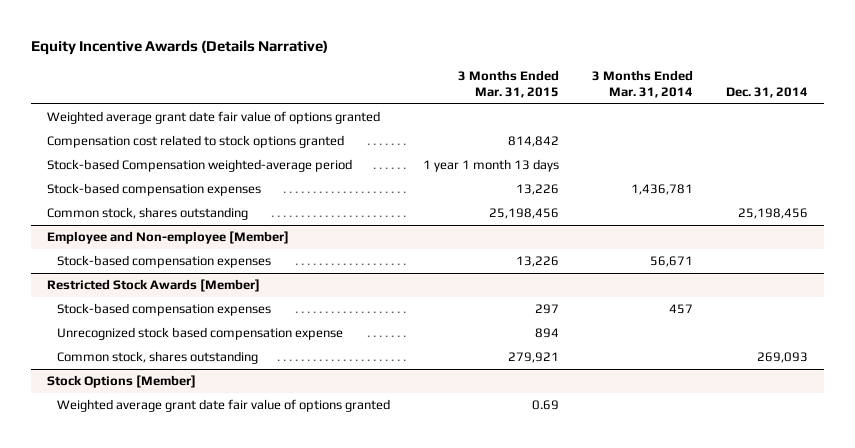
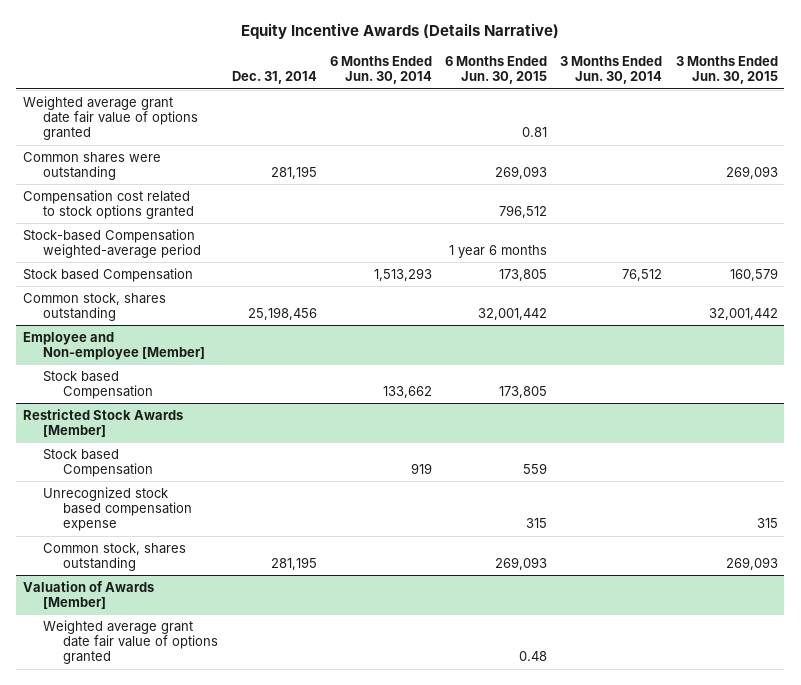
[457,70,559,98] 3 Months Ended Mar. 31, 2015 -> none
[591,70,693,98] 3 Months Ended Mar. 31, 2014 -> none
none -> [329,55,432,85] 6 Months Ended Jun. 30, 2014
none -> [445,55,548,85] 6 Months Ended Jun. 30, 2015
none -> [560,55,663,85] 3 Months Ended Jun. 30, 2014
none -> [675,55,778,85] 3 Months Ended Jun. 30, 2015
none -> [22,151,161,181] Common shares were outstanding
[47,183,262,197] Stock-based compensation expenses -> [22,267,193,282] Stock based Compensation
[56,255,271,269] Stock-based compensation expenses -> [43,370,154,400] Stock based Compensation
[56,303,271,317] Stock-based compensation expenses -> [43,448,154,478] Stock based Compensation
[47,375,197,389] Stock Options [Member] -> none
[56,399,390,413] Weighted average grant date fair value of options granted -> none
[756,352,808,364] 269,093 -> [270,557,317,571] 281,195
none -> [22,580,154,610] Valuation of Awards [Member]
none -> [43,619,219,665] Weighted average grant date fair value of options granted

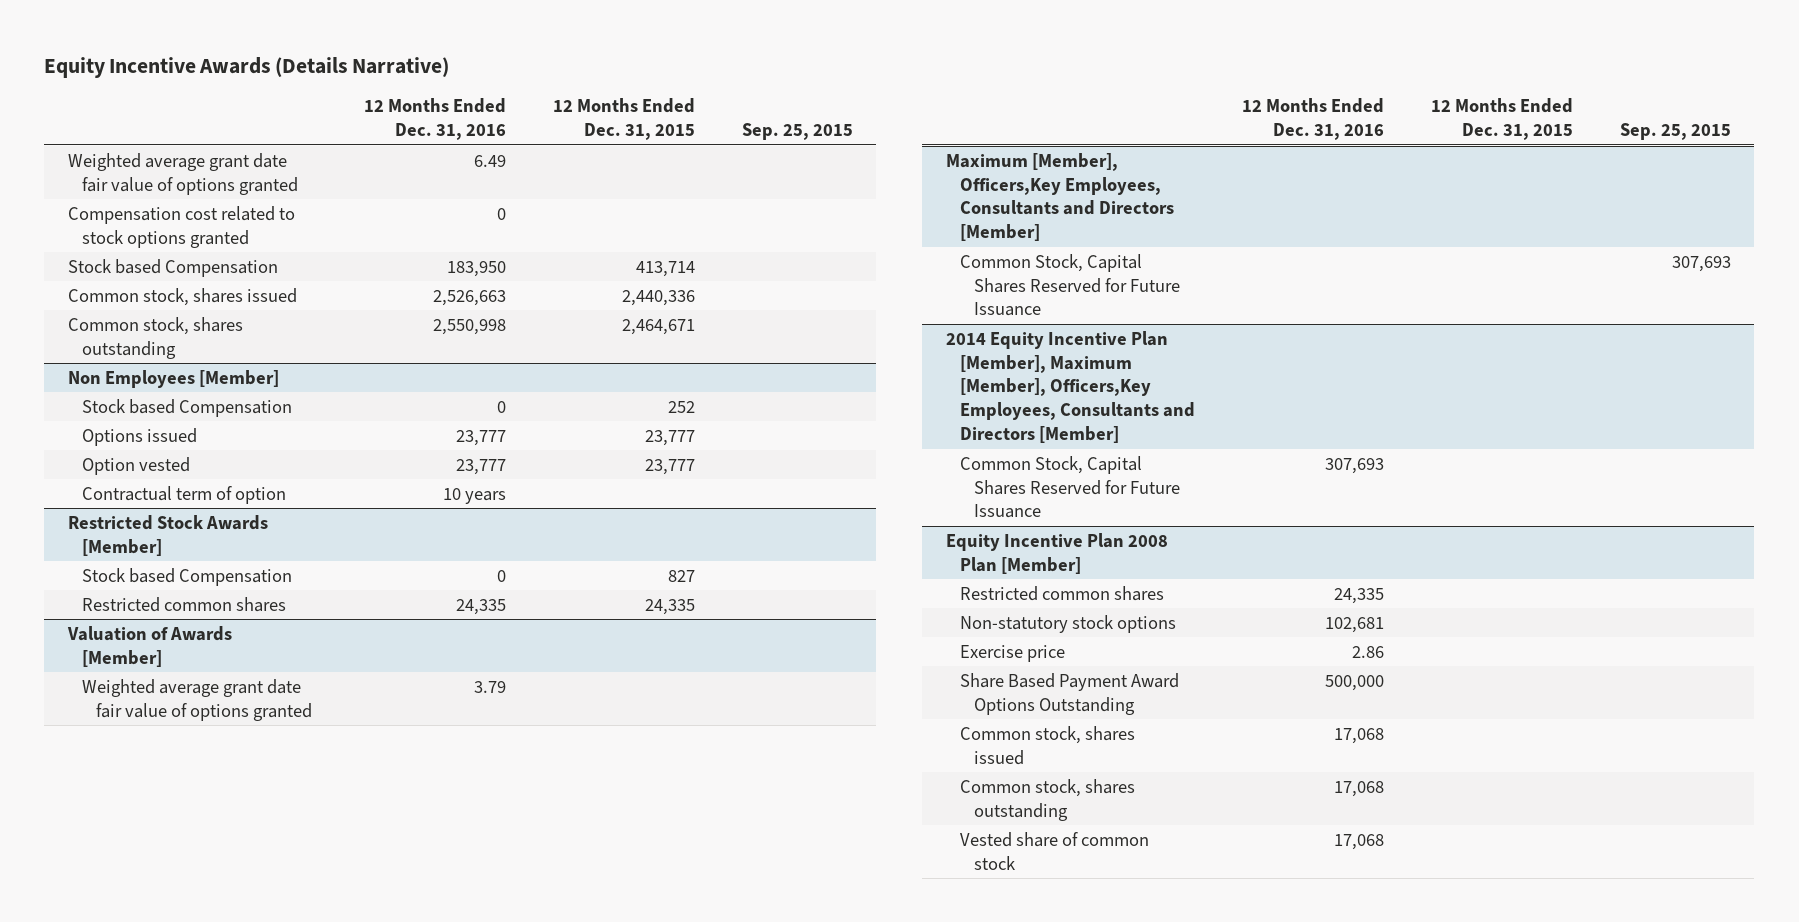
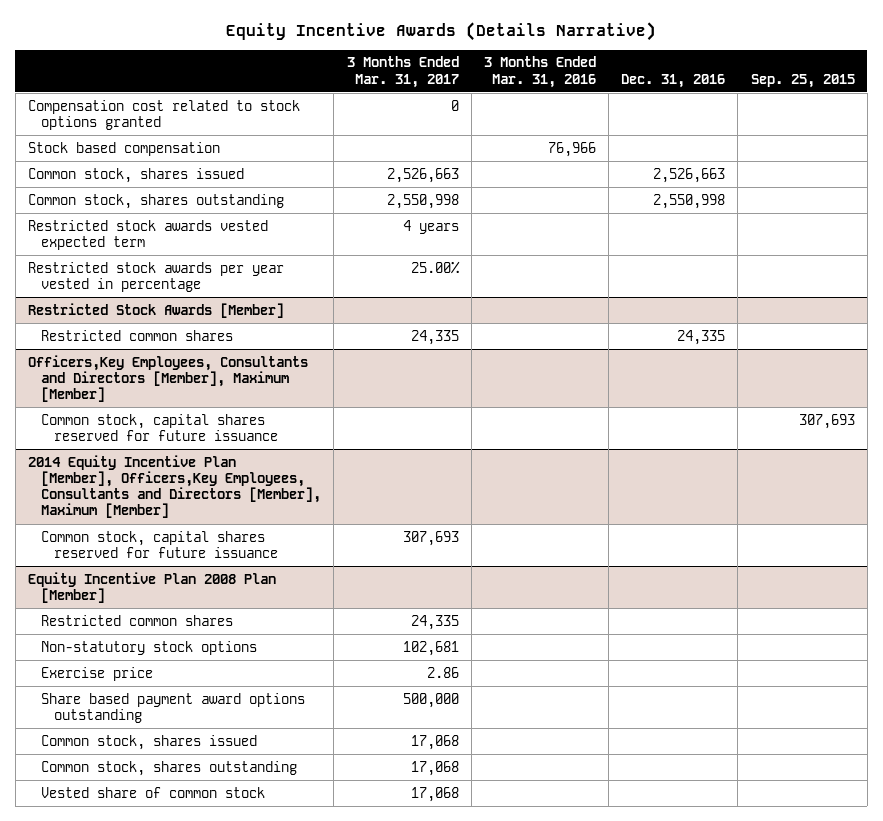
[363,98,506,140] 12 Months Ended Dec. 31, 2016 -> none
[552,98,695,140] 12 Months Ended Dec. 31, 2015 -> none
none -> [346,56,459,88] 3 Months Ended Mar. 31, 2017
none -> [483,56,596,88] 3 Months Ended Mar. 31, 2016
none -> [621,73,726,88] Dec. 31, 2016
[67,152,298,195] Weighted average grant date fair value of options granted -> none
[67,258,278,277] Stock based Compensation -> [28,141,221,156] Stock based compensation
[67,369,279,388] Non Employees [Member] -> none
[81,398,292,417] Stock based Compensation -> none
[81,427,197,446] Options issued -> none
[81,456,190,475] Option vested -> none
[81,485,286,504] Contractual term of option -> none
none -> [28,219,269,250] Restricted stock awards vested expected term
none -> [28,261,285,292] Restricted stock awards per year vested in percentage
[81,567,292,586] Stock based Compensation -> none
[66,625,232,667] Valuation of Awards [Member] -> none
[81,678,312,721] Weighted average grant date fair value of options granted -> none
[945,152,1175,242] Maximum [Member], Officers,Key Employees, Consultants and Directors [Member] -> [28,354,309,403] Officers,Key Employees, Consultants and Directors [Member], Maximum [Member]
[960,253,1181,317] Common Stock, Capital Shares Reserved for Future Issuance -> [41,413,279,441] Common stock, capital shares reserved for future issuance
[945,330,1196,444] 2014 Equity Incentive Plan [Member], Maximum [Member], Officers,Key Employees, Consultants and Directors [Member] -> [28,454,322,519] 2014 Equity Incentive Plan [Member], Officers,Key Employees, Consultants and Directors [Member], Maximum [Member]
[960,455,1181,519] Common Stock, Capital Shares Reserved for Future Issuance -> [41,530,279,558] Common stock, capital shares reserved for future issuance
[960,672,1180,715] Share Based Payment Award Options Outstanding -> [41,692,306,723] Share based payment award options outstanding

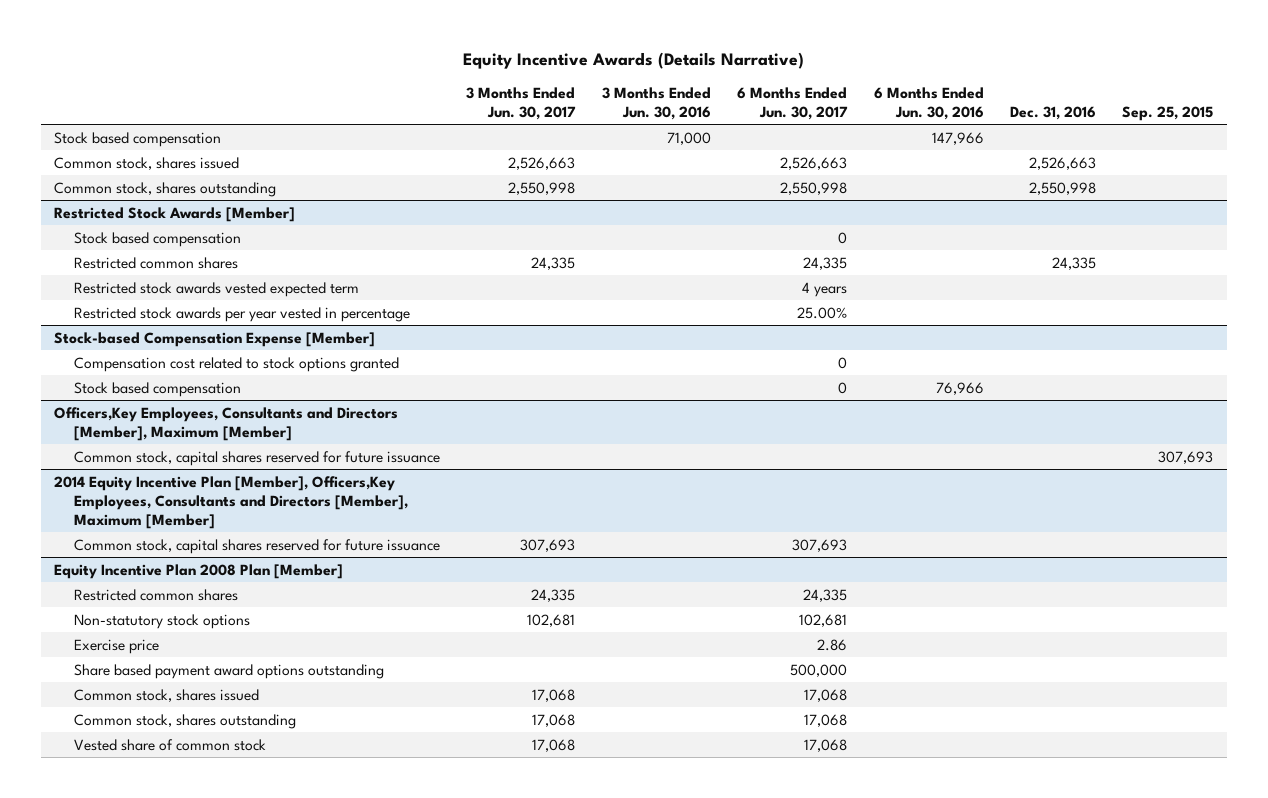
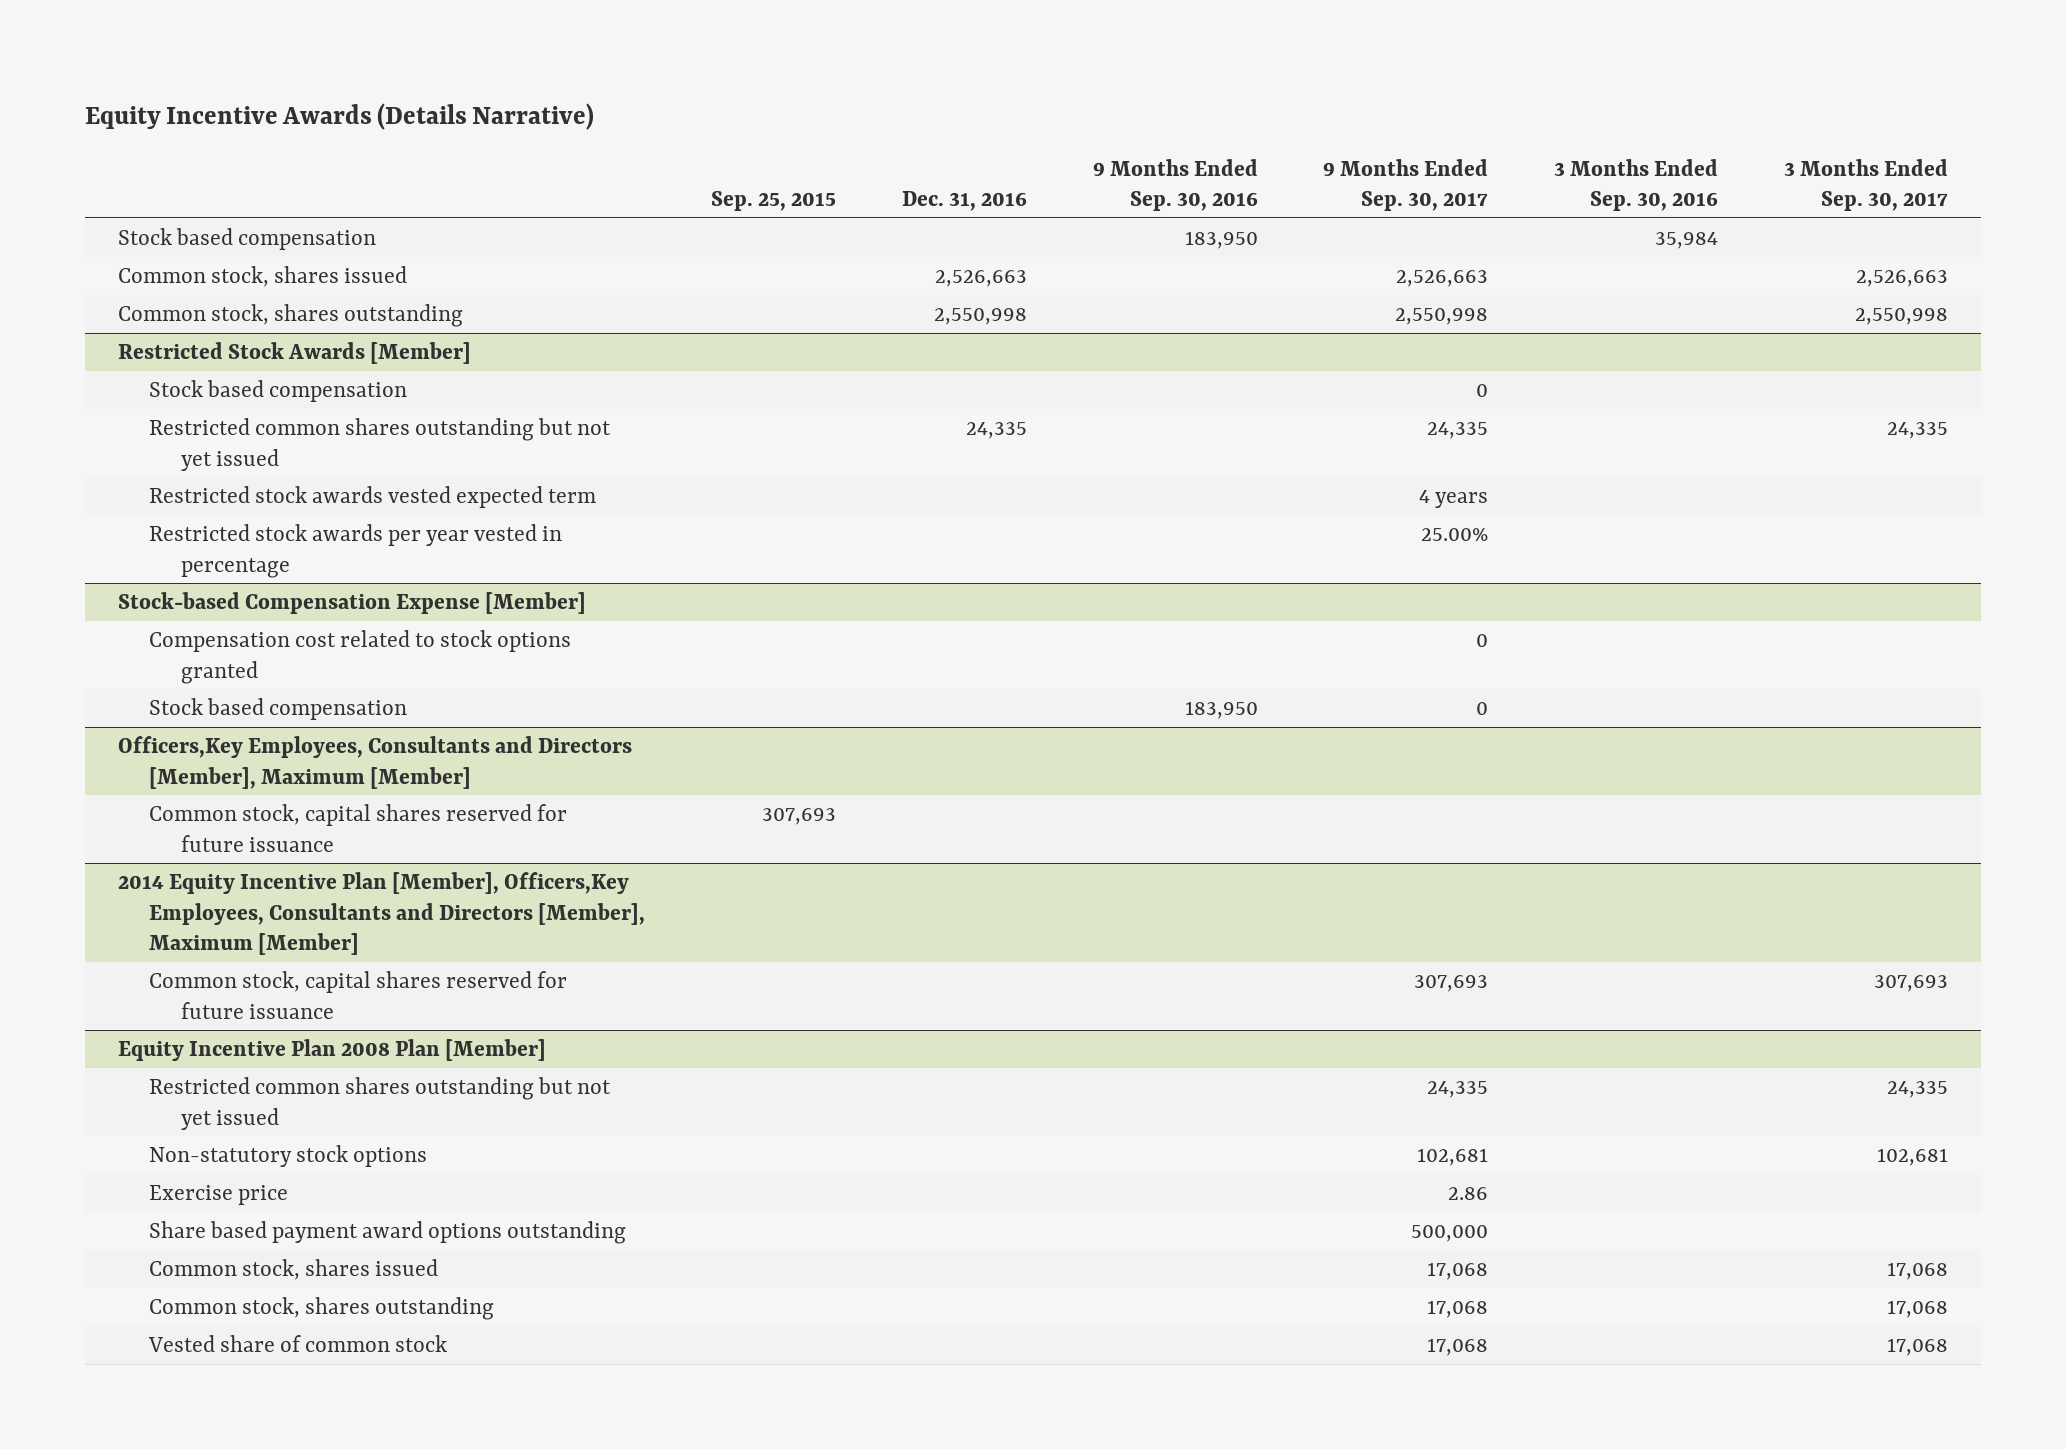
[466,86,577,120] 3 Months Ended Jun. 30, 2017 -> none
[601,86,711,120] 3 Months Ended Jun. 30, 2016 -> none
[737,86,849,120] 6 Months Ended Jun. 30, 2017 -> none
[873,86,984,120] 6 Months Ended Jun. 30, 2016 -> none
none -> [1092,158,1258,212] 9 Months Ended Sep. 30, 2016
none -> [1323,158,1489,212] 9 Months Ended Sep. 30, 2017
none -> [1553,158,1718,212] 3 Months Ended Sep. 30, 2016
none -> [1783,158,1948,212] 3 Months Ended Sep. 30, 2017
[73,256,238,269] Restricted common shares -> [149,418,612,471] Restricted common shares outstanding but not yet issued
[73,588,238,601] Restricted common shares -> [149,1077,612,1130] Restricted common shares outstanding but not yet issued

